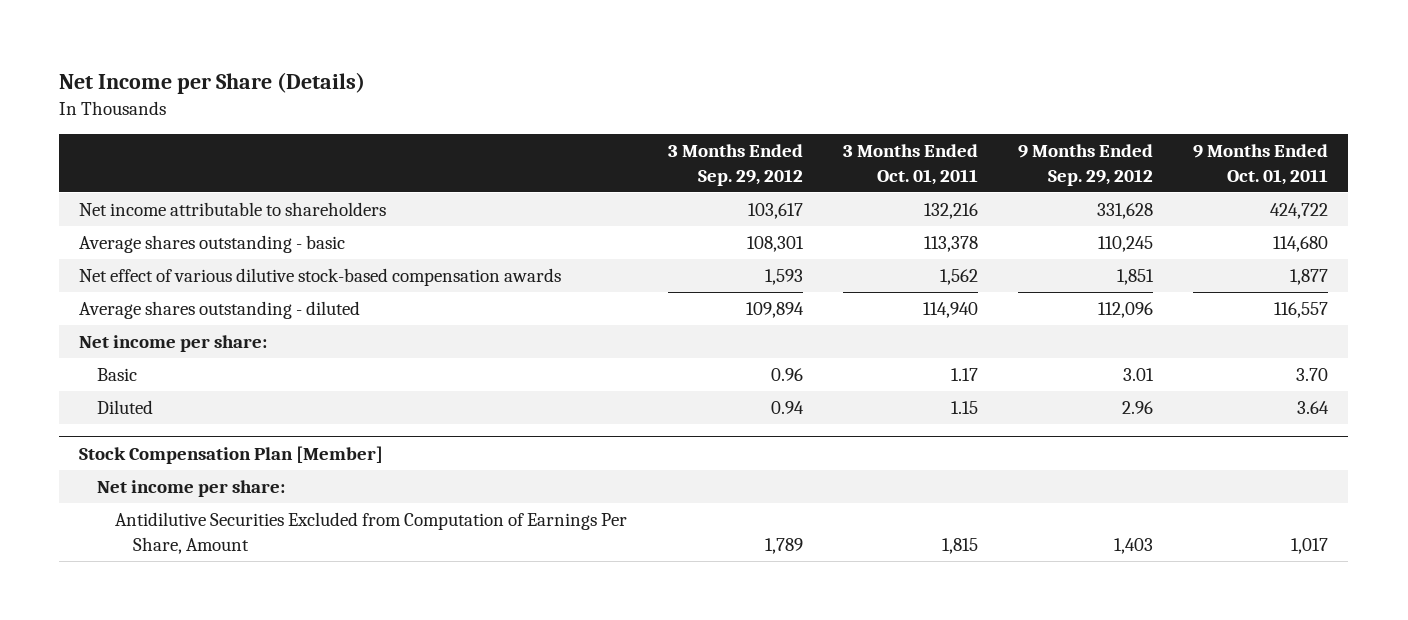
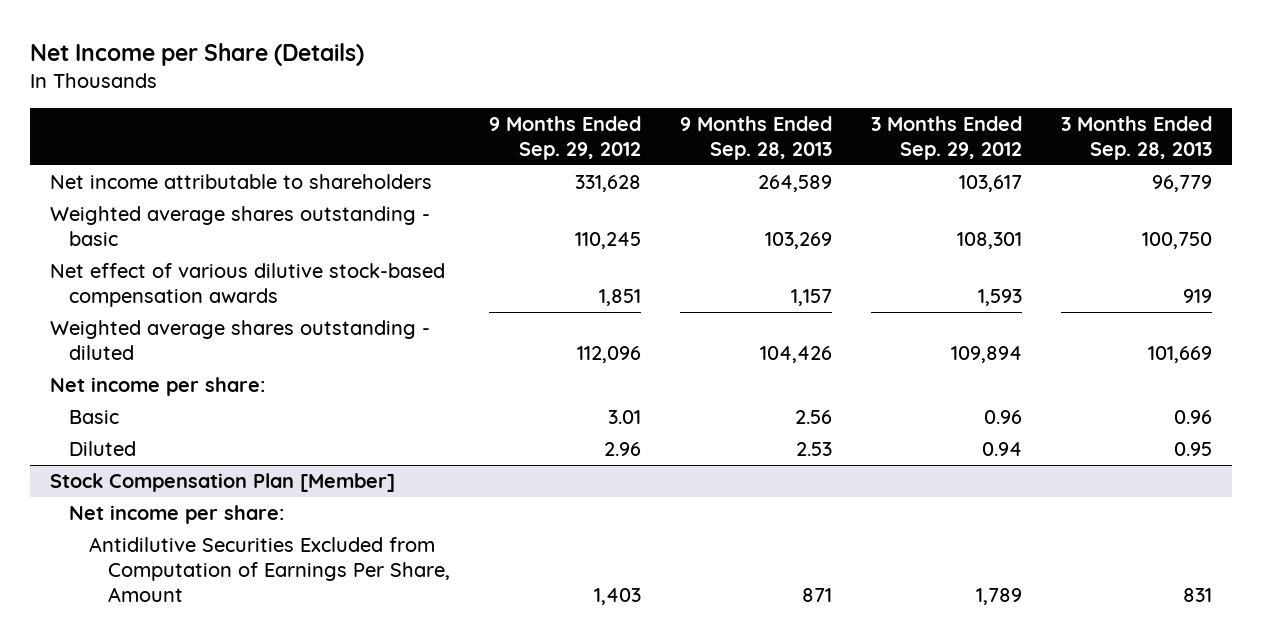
[842,143,978,185] 3 Months Ended Oct. 01, 2011 -> none
[1193,143,1329,185] 9 Months Ended Oct. 01, 2011 -> none
none -> [680,115,833,160] 9 Months Ended Sep. 28, 2013
none -> [1061,115,1213,160] 3 Months Ended Sep. 28, 2013
[79,235,346,254] Average shares outstanding - basic -> [49,206,430,246] Weighted average shares outstanding - basic
[79,301,361,320] Average shares outstanding - diluted -> [49,320,430,360] Weighted average shares outstanding - diluted

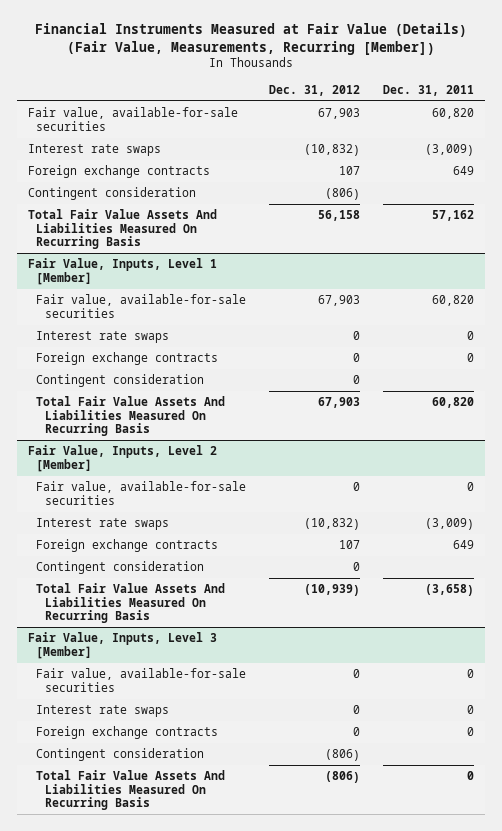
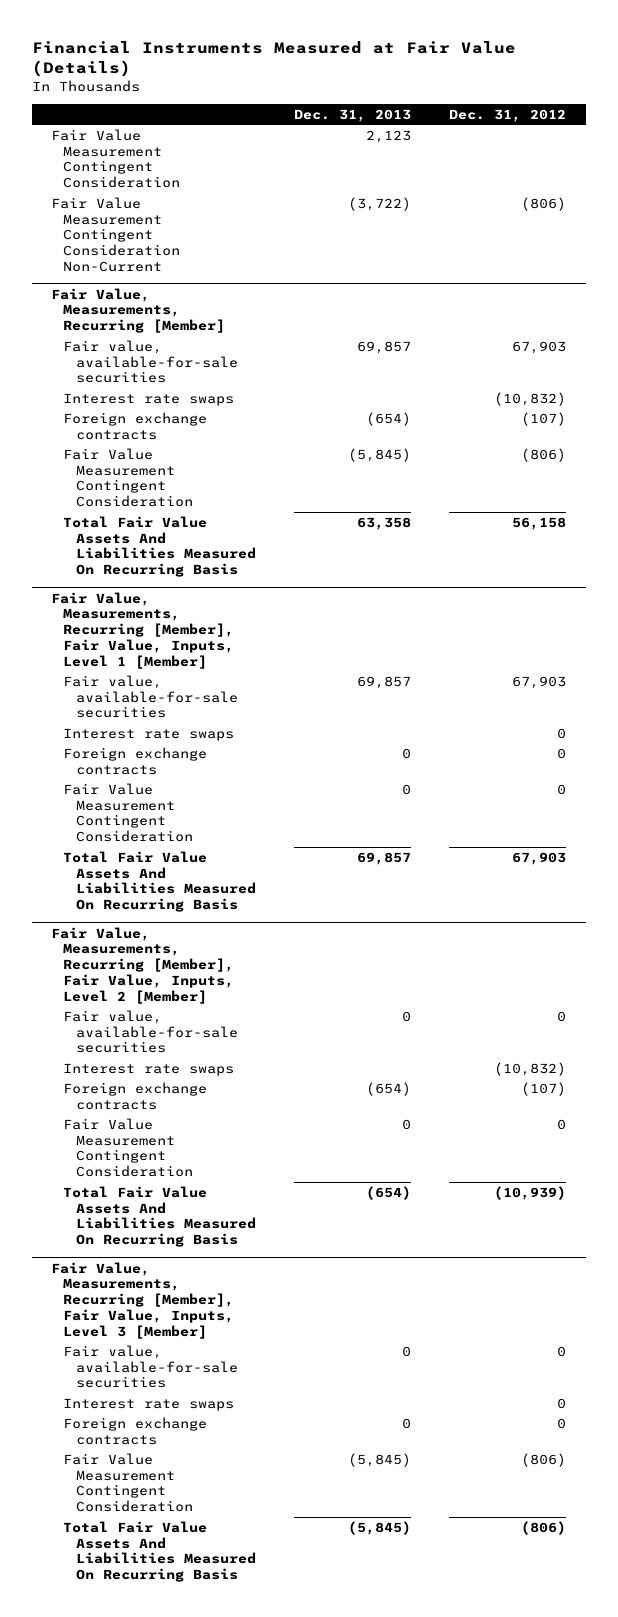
[34,23,467,55] Financial Instruments Measured at Fair Value (Details) (Fair Value, Measurements, Recurring [Member]) -> [32,40,517,78] Financial Instruments Measured at Fair Value (Details)
[382,84,474,96] Dec. 31, 2011 -> none
none -> [293,109,411,123] Dec. 31, 2013
none -> [51,128,181,189] Fair Value Measurement Contingent Consideration
none -> [51,196,181,273] Fair Value Measurement Contingent Consideration Non-Current
none -> [51,287,226,334] Fair Value, Measurements, Recurring [Member]
[339,166,361,176] 107 -> [521,411,567,426] (107)
[27,187,196,201] Contingent consideration -> [63,447,193,508] Fair Value Measurement Contingent Consideration
[27,258,217,285] Fair Value, Inputs, Level 1 [Member] -> [51,591,235,669] Fair Value, Measurements, Recurring [Member], Fair Value, Inputs, Level 1 [Member]
[36,374,205,388] Contingent consideration -> [63,782,193,843] Fair Value Measurement Contingent Consideration
[27,445,217,472] Fair Value, Inputs, Level 2 [Member] -> [51,926,235,1004] Fair Value, Measurements, Recurring [Member], Fair Value, Inputs, Level 2 [Member]
[339,540,361,550] 107 -> [521,1081,567,1096] (107)
[36,561,205,575] Contingent consideration -> [63,1117,193,1178] Fair Value Measurement Contingent Consideration
[27,632,217,659] Fair Value, Inputs, Level 3 [Member] -> [51,1261,235,1339] Fair Value, Measurements, Recurring [Member], Fair Value, Inputs, Level 3 [Member]
[36,748,205,762] Contingent consideration -> [63,1452,193,1513] Fair Value Measurement Contingent Consideration

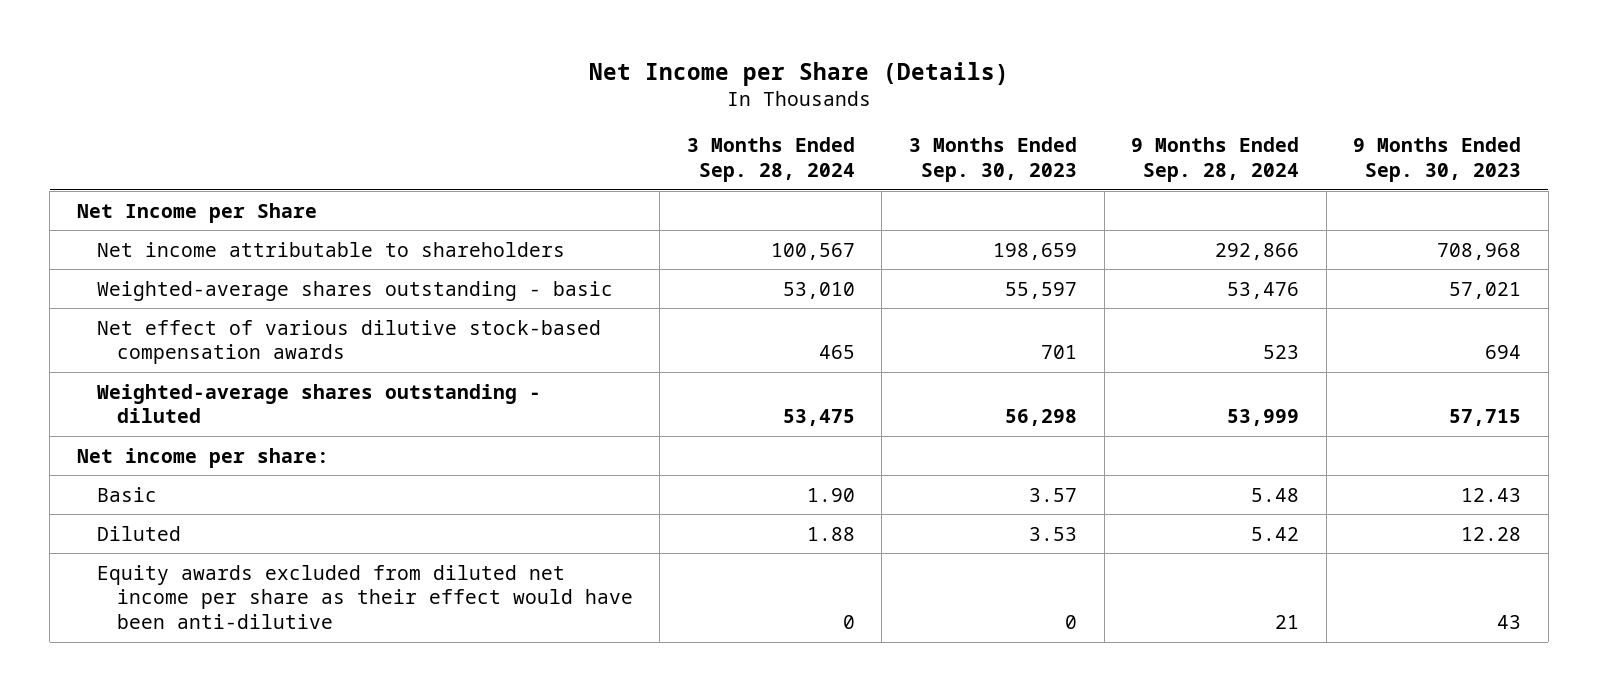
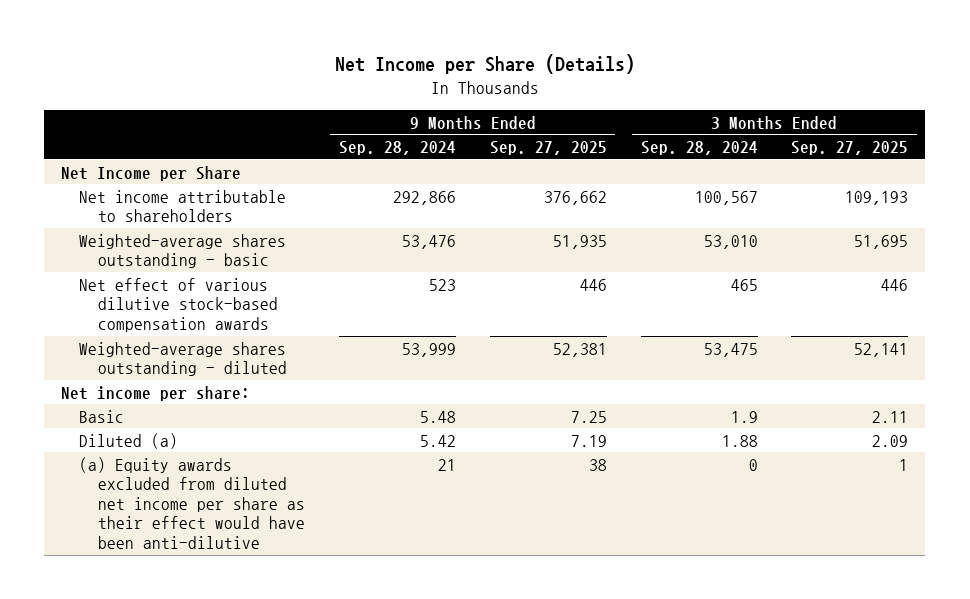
[908,137,1077,183] 3 Months Ended Sep. 30, 2023 -> none
[1353,137,1522,183] 9 Months Ended Sep. 30, 2023 -> none
none -> [489,140,607,155] Sep. 27, 2025
none -> [791,140,909,155] Sep. 27, 2025
[806,487,855,502] 1.90 -> [730,410,758,423] 1.9
[96,525,181,541] Diluted -> [79,432,179,449] Diluted (a)
[96,564,633,630] Equity awards excluded from diluted net income per share as their effect would have been anti-dilutive -> [79,456,305,550] (a) Equity awards excluded from diluted net income per share as their effect would have been anti-dilutive

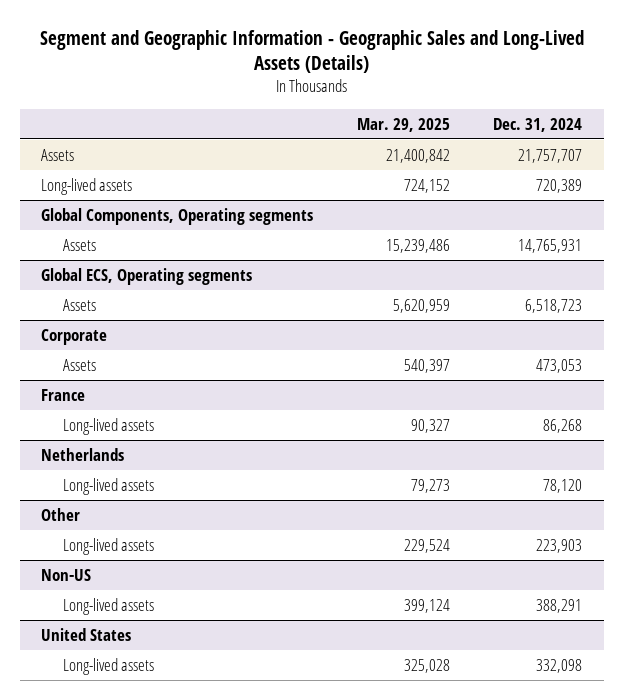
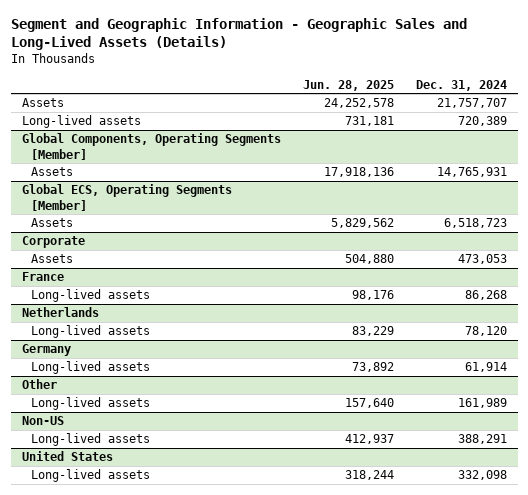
[356,117,450,132] Mar. 29, 2025 -> none
none -> [302,79,394,91] Jun. 28, 2025
[41,207,314,225] Global Components, Operating segments -> [21,133,281,160] Global Components, Operating Segments [Member]
[41,267,253,285] Global ECS, Operating segments -> [21,184,232,211] Global ECS, Operating Segments [Member]
none -> [21,344,71,357] Germany
none -> [31,361,151,375] Long-lived assets
[536,538,583,553] 223,903 -> [457,398,507,409] 161,989

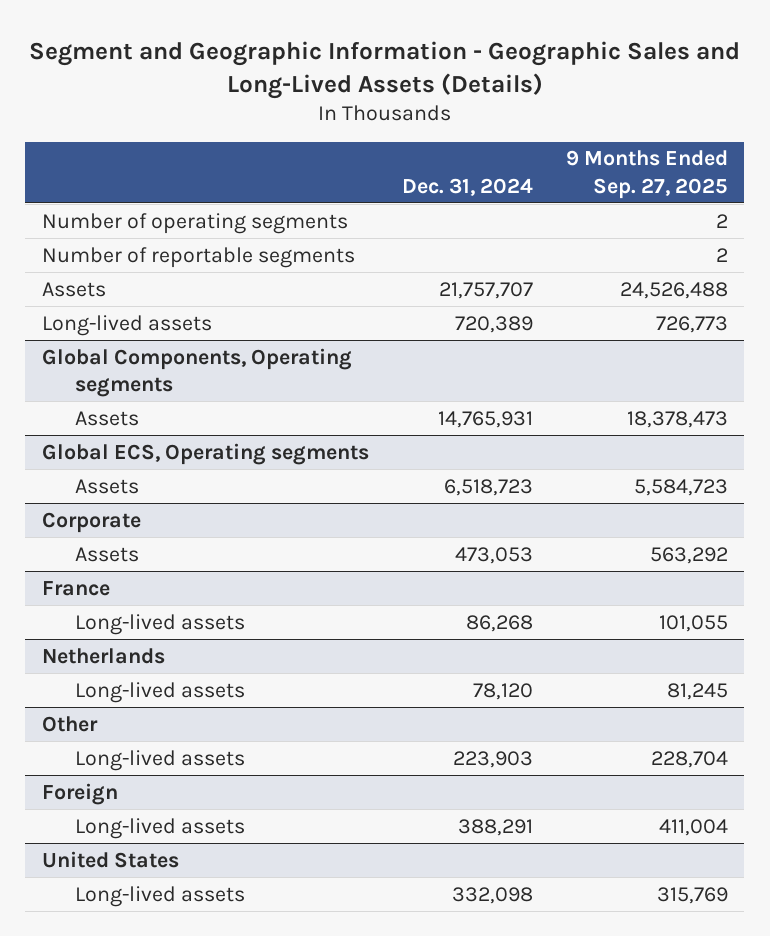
[302,79,394,91] Jun. 28, 2025 -> none
none -> [565,150,728,199] 9 Months Ended Sep. 27, 2025
none -> [41,212,348,234] Number of operating segments
none -> [41,246,355,268] Number of reportable segments
[21,133,281,160] Global Components, Operating Segments [Member] -> [41,347,352,397] Global Components, Operating segments
[21,184,232,211] Global ECS, Operating Segments [Member] -> [41,442,369,465] Global ECS, Operating segments
[21,344,71,357] Germany -> none
[31,361,151,375] Long-lived assets -> none
[457,398,507,409] 161,989 -> [452,750,533,768] 223,903
[21,416,64,426] Non-US -> [41,782,118,805] Foreign

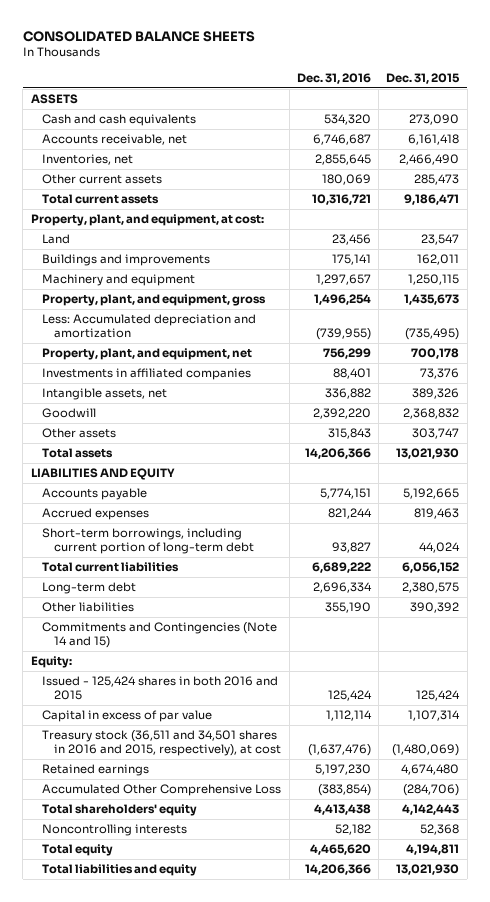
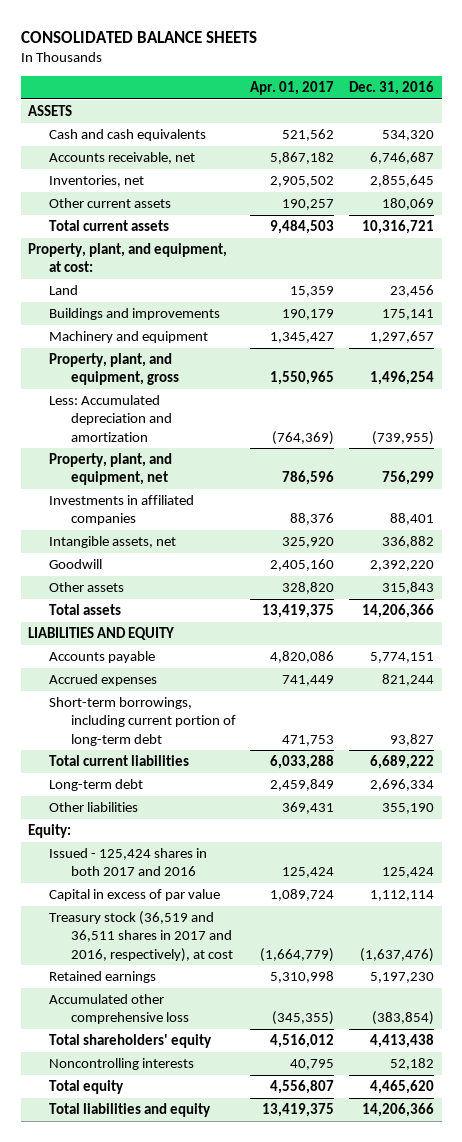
[386,72,461,84] Dec. 31, 2015 -> none
none -> [250,81,335,96] Apr. 01, 2017
[42,622,278,649] Commitments and Contingencies (Note 14 and 15) -> none
[42,676,279,701] Issued - 125,424 shares in both 2016 and 2015 -> [49,847,208,877] Issued - 125,424 shares in both 2017 and 2016
[42,730,282,757] Treasury stock (36,511 and 34,501 shares in 2016 and 2015, respectively), at cost -> [49,910,233,962] Treasury stock (36,519 and 36,511 shares in 2017 and 2016, respectively), at cost
[42,784,282,797] Accumulated Other Comprehensive Loss -> [49,993,189,1025] Accumulated other comprehensive loss

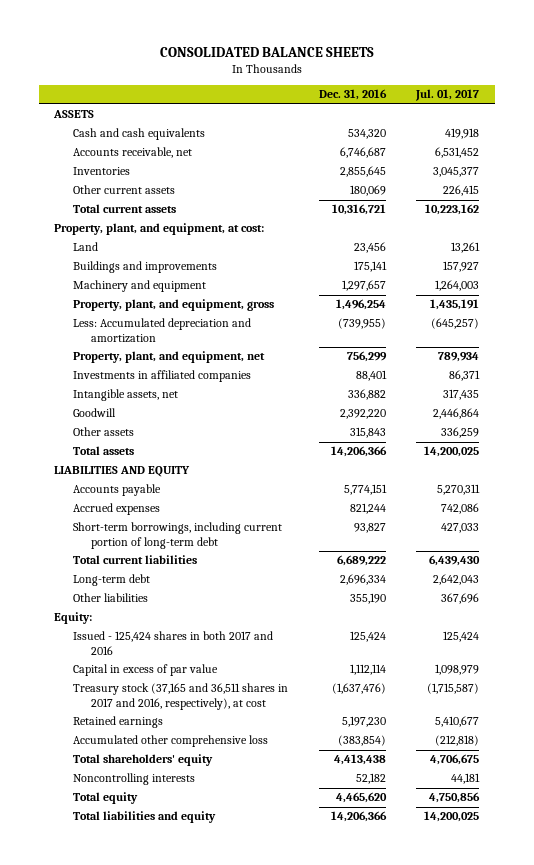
[250,81,335,96] Apr. 01, 2017 -> none
none -> [415,89,480,102] Jul. 01, 2017
[49,174,145,187] Inventories, net -> [72,167,130,176] Inventories
[49,910,233,962] Treasury stock (36,519 and 36,511 shares in 2017 and 2016, respectively), at cost -> [72,683,288,710] Treasury stock (37,165 and 36,511 shares in 2017 and 2016, respectively), at cost

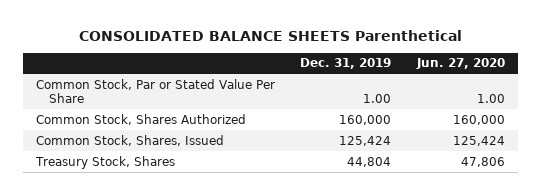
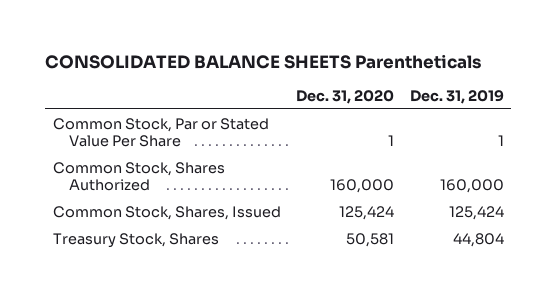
[79,29,463,41] CONSOLIDATED BALANCE SHEETS Parenthetical -> [45,53,482,69] CONSOLIDATED BALANCE SHEETS Parentheticals
[416,58,506,70] Jun. 27, 2020 -> none
none -> [296,90,395,105] Dec. 31, 2020
[363,93,392,103] 1.00 -> [497,134,504,146] 1

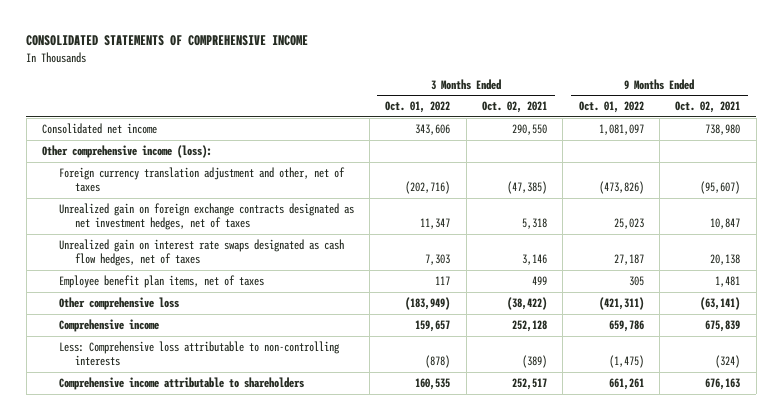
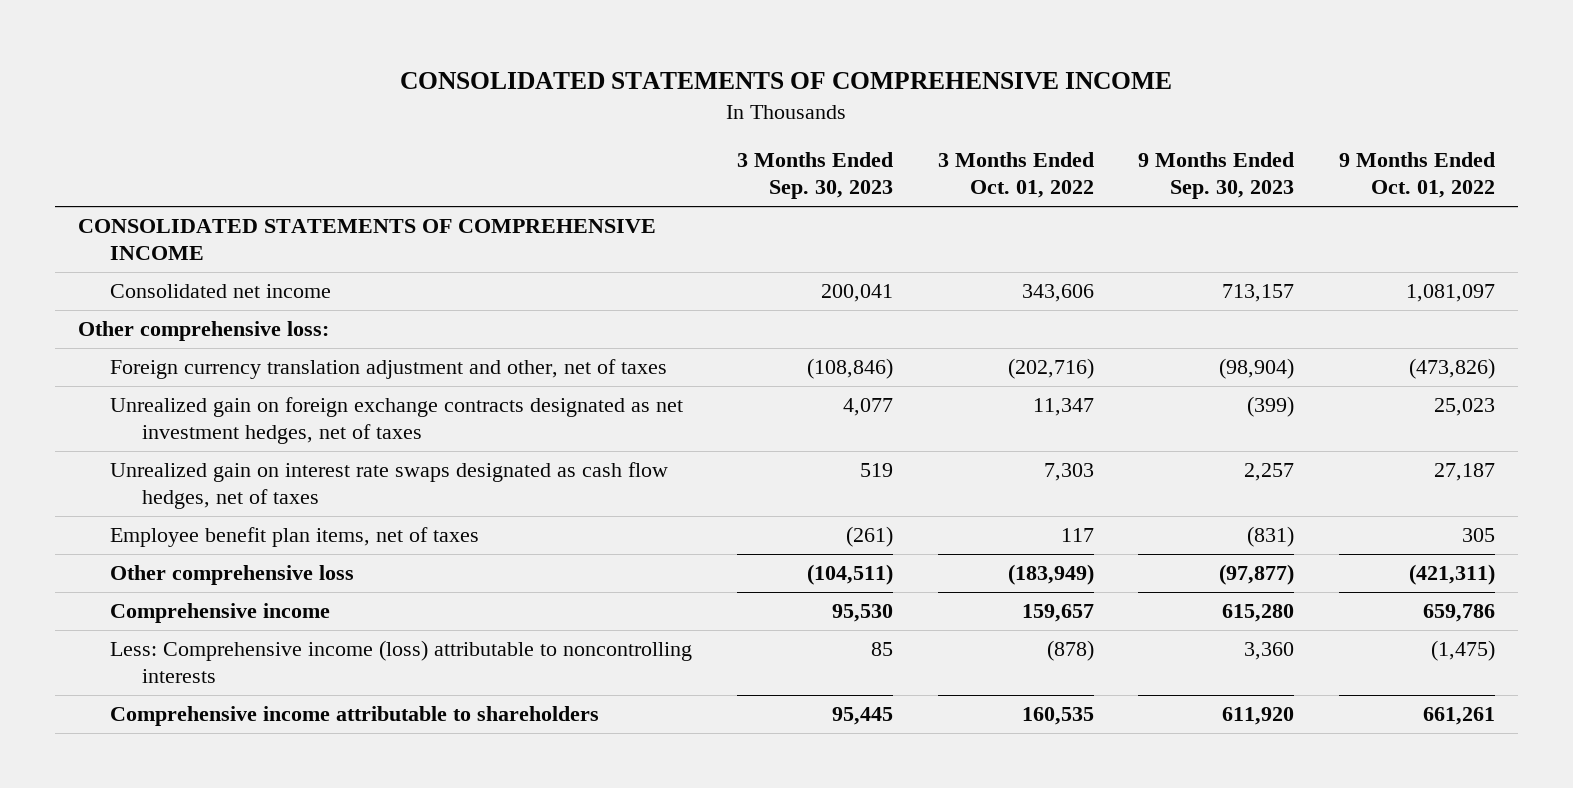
[481,101,547,114] Oct. 02, 2021 -> none
[675,101,741,114] Oct. 02, 2021 -> none
none -> [736,151,893,200] 3 Months Ended Sep. 30, 2023
none -> [1138,151,1295,200] 9 Months Ended Sep. 30, 2023
none -> [77,218,656,261] CONSOLIDATED STATEMENTS OF COMPREHENSIVE INCOME
[42,145,213,159] Other comprehensive income (loss): -> [77,320,329,341] Other comprehensive loss:
[58,341,340,367] Less: Comprehensive loss attributable to non-controlling interests -> [109,639,692,684] Less: Comprehensive income (loss) attributable to noncontrolling interests

